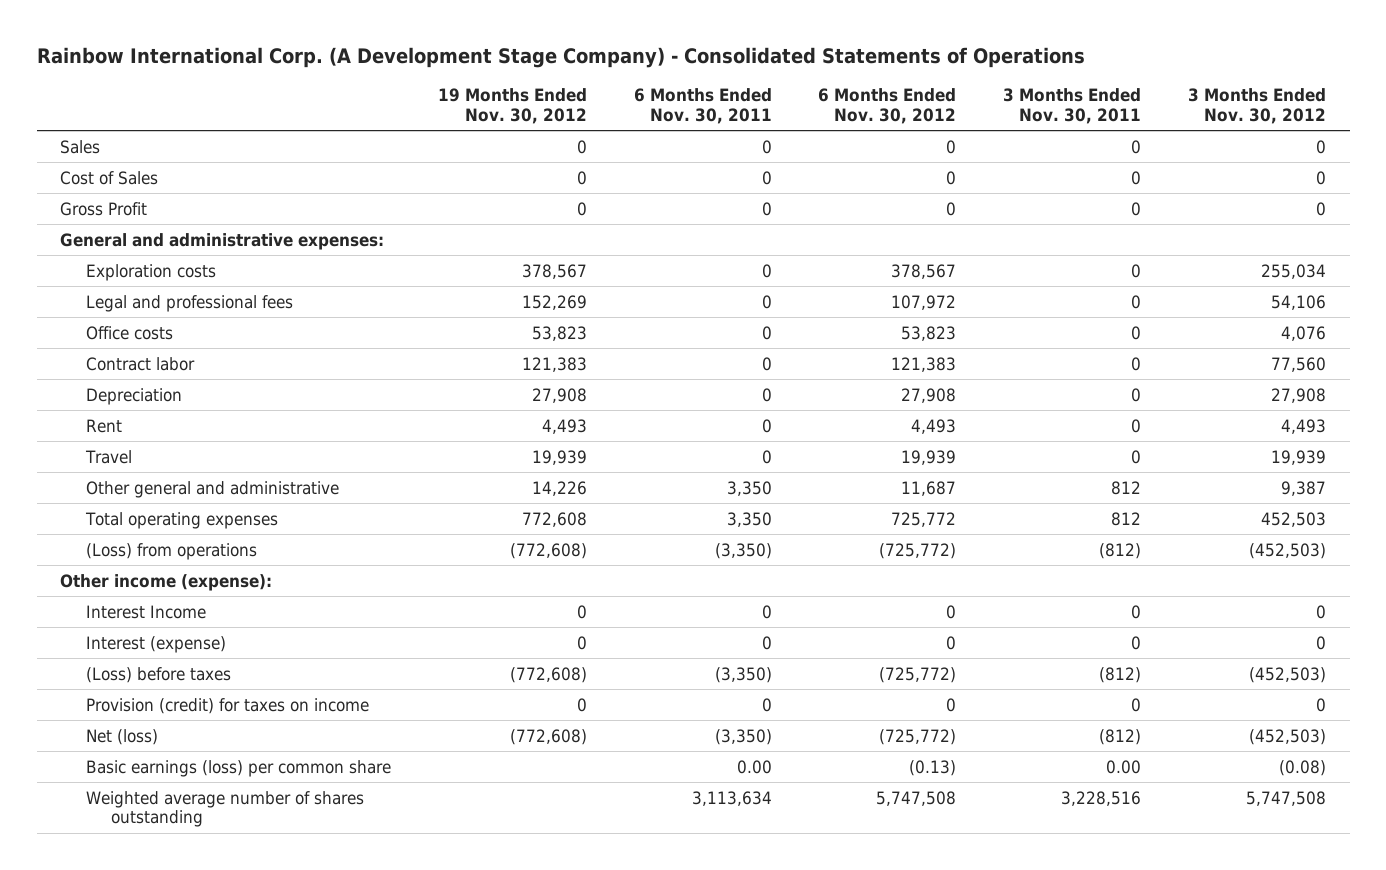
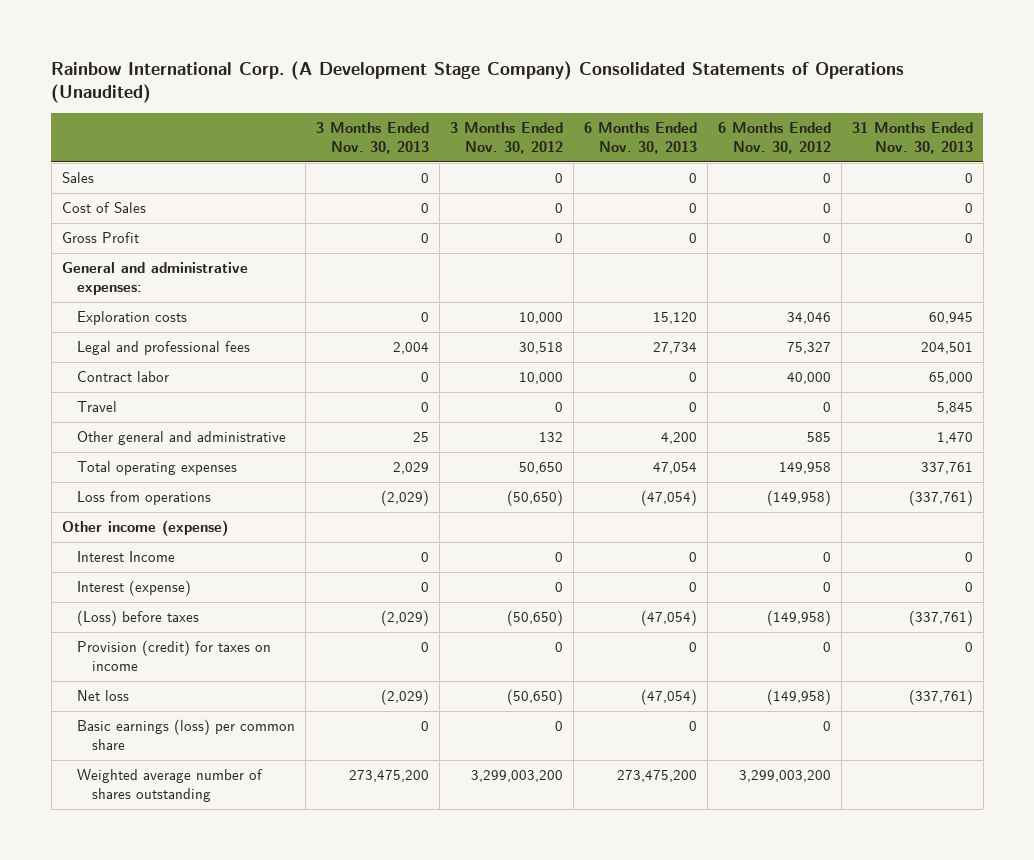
[36,46,1085,68] Rainbow International Corp. (A Development Stage Company) - Consolidated Statements of Operations -> [51,60,905,103] Rainbow International Corp. (A Development Stage Company) Consolidated Statements of Operations (Unaudited)
[437,88,587,124] 19 Months Ended Nov. 30, 2012 -> none
[633,88,772,124] 6 Months Ended Nov. 30, 2011 -> none
[1003,88,1142,124] 3 Months Ended Nov. 30, 2011 -> none
none -> [315,122,429,155] 3 Months Ended Nov. 30, 2013
none -> [583,122,697,155] 6 Months Ended Nov. 30, 2013
none -> [851,122,973,155] 31 Months Ended Nov. 30, 2013
[85,325,173,340] Office costs -> none
[85,387,182,405] Depreciation -> none
[85,418,122,433] Rent -> none
[891,263,957,279] 378,567 -> [786,312,831,325] 34,046
[1261,263,1327,279] 255,034 -> [518,312,563,325] 10,000
[891,294,957,310] 107,972 -> [786,342,831,355] 75,327
[1271,294,1327,310] 54,106 -> [518,342,563,355] 30,518
[891,356,957,372] 121,383 -> [786,372,831,385] 40,000
[1271,356,1327,372] 77,560 -> [518,372,563,385] 10,000
[901,449,957,465] 19,939 -> [822,402,831,413] 0
[1271,449,1327,465] 19,939 -> [554,402,563,413] 0
[901,480,957,496] 11,687 -> [806,432,831,443] 585
[1281,480,1327,496] 9,387 -> [538,432,563,443] 132
[891,511,957,527] 725,772 -> [778,462,831,475] 149,958
[1261,511,1327,527] 452,503 -> [518,462,563,475] 50,650
[85,542,257,560] (Loss) from operations -> [77,491,212,506] Loss from operations
[879,542,957,559] (725,772) -> [766,490,831,507] (149,958)
[1249,542,1327,559] (452,503) -> [506,490,563,507] (50,650)
[60,573,273,591] Other income (expense): -> [61,520,228,537] Other income (expense)
[879,666,957,683] (725,772) -> [766,610,831,627] (149,958)
[1249,666,1327,683] (452,503) -> [506,610,563,627] (50,650)
[85,728,158,745] Net (loss) -> [77,690,130,702] Net loss
[879,728,957,745] (725,772) -> [766,689,831,706] (149,958)
[1249,728,1327,745] (452,503) -> [506,689,563,706] (50,650)
[909,759,957,776] (0.13) -> [822,721,831,732] 0
[1279,759,1327,776] (0.08) -> [554,721,563,732] 0
[876,790,957,806] 5,747,508 -> [738,770,831,783] 3,299,003,200
[1246,790,1327,806] 5,747,508 -> [470,770,563,783] 3,299,003,200

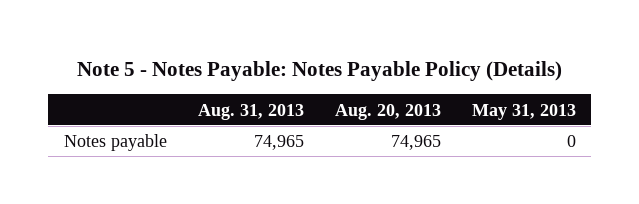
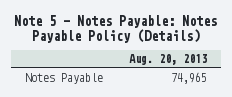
[197,103,304,120] Aug. 31, 2013 -> none
[471,103,576,120] May 31, 2013 -> none
[63,134,167,152] Notes payable -> [24,73,103,85] Notes Payable

